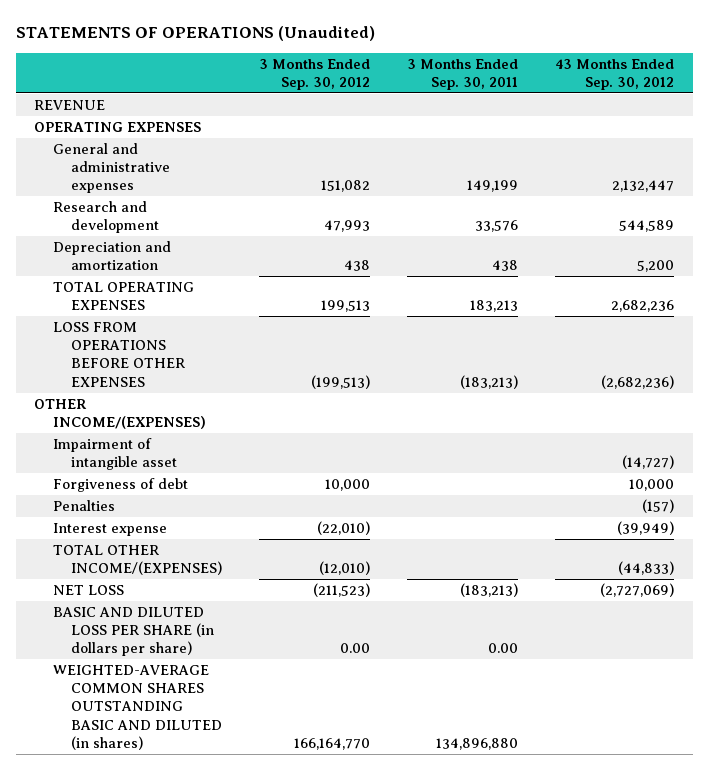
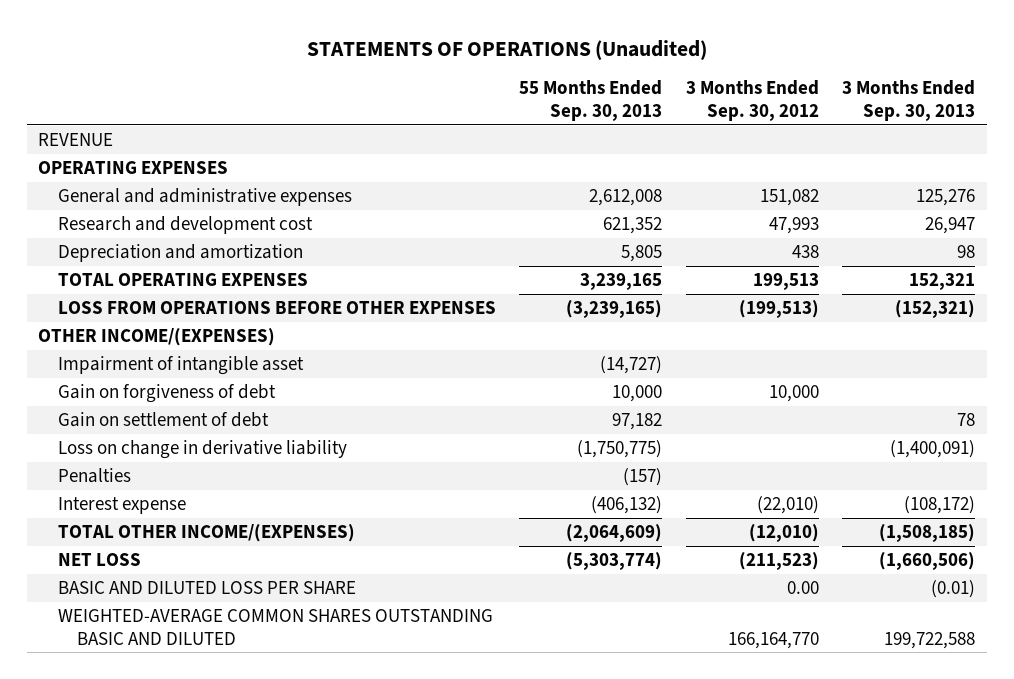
[407,58,519,90] 3 Months Ended Sep. 30, 2011 -> none
[555,58,675,90] 43 Months Ended Sep. 30, 2012 -> none
none -> [519,80,663,122] 55 Months Ended Sep. 30, 2013
none -> [842,80,976,122] 3 Months Ended Sep. 30, 2013
[52,200,160,234] Research and development -> [57,215,313,234] Research and development cost
[52,477,188,492] Forgiveness of debt -> [57,383,276,403] Gain on forgiveness of debt
none -> [57,411,269,427] Gain on settlement of debt
none -> [57,439,347,459] Loss on change in derivative liability
[52,606,215,657] BASIC AND DILUTED LOSS PER SHARE (in dollars per share) -> [57,580,356,594] BASIC AND DILUTED LOSS PER SHARE
[52,664,223,750] WEIGHTED-AVERAGE COMMON SHARES OUTSTANDING BASIC AND DILUTED (in shares) -> [57,608,493,645] WEIGHTED-AVERAGE COMMON SHARES OUTSTANDING BASIC AND DILUTED

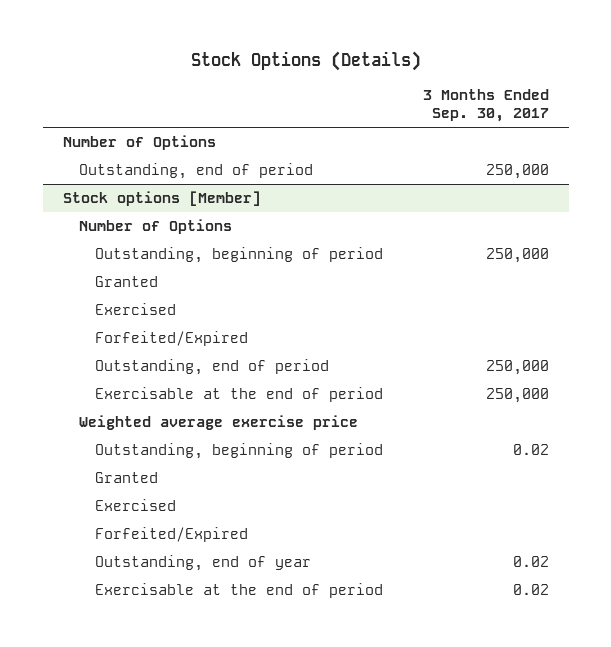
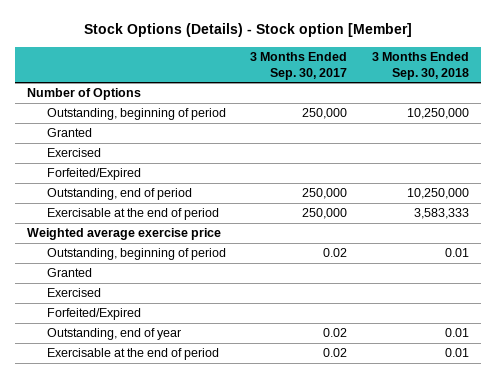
[190,50,421,71] Stock Options (Details) -> [83,23,412,38] Stock Options (Details) - Stock option [Member]
none -> [371,51,469,80] 3 Months Ended Sep. 30, 2018
[78,163,313,180] Outstanding, end of period -> none
[62,191,261,207] Stock options [Member] -> none
[78,219,232,235] Number of Options -> none

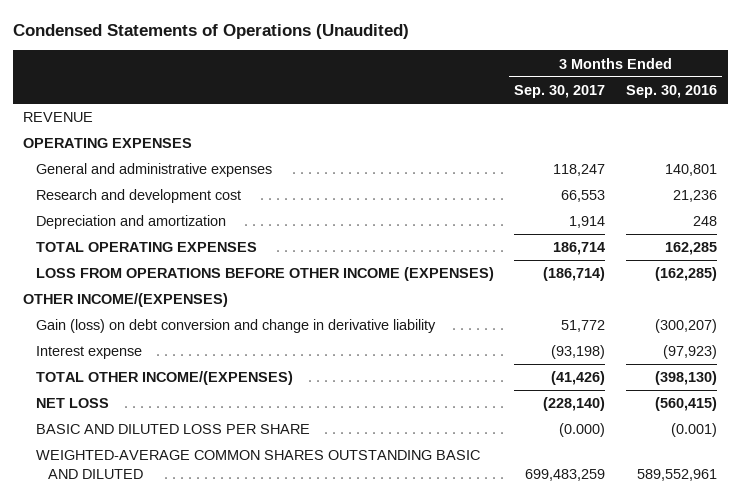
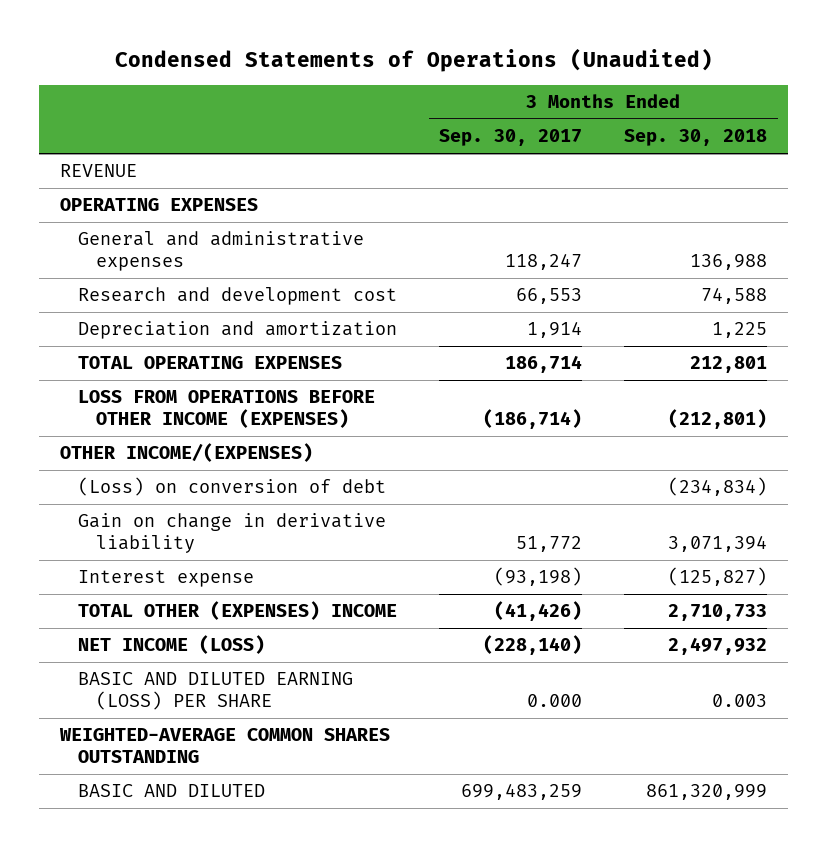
[626,84,718,98] Sep. 30, 2016 -> none
none -> [624,129,768,147] Sep. 30, 2018
none -> [78,477,387,497] (Loss) on conversion of debt
[35,319,436,334] Gain (loss) on debt conversion and change in derivative liability -> [78,513,387,553] Gain on change in derivative liability
[35,371,293,386] TOTAL OTHER INCOME/(EXPENSES) -> [78,601,398,621] TOTAL OTHER (EXPENSES) INCOME
[35,398,109,409] NET LOSS -> [78,635,266,655] NET INCOME (LOSS)
[35,424,310,435] BASIC AND DILUTED LOSS PER SHARE -> [78,672,354,710] BASIC AND DILUTED EARNING (LOSS) PER SHARE
[559,423,606,438] (0.000) -> [527,693,583,707] 0.000
none -> [59,728,391,763] WEIGHTED-AVERAGE COMMON SHARES OUTSTANDING
[35,450,480,479] WEIGHTED-AVERAGE COMMON SHARES OUTSTANDING BASIC AND DILUTED -> [78,784,266,798] BASIC AND DILUTED

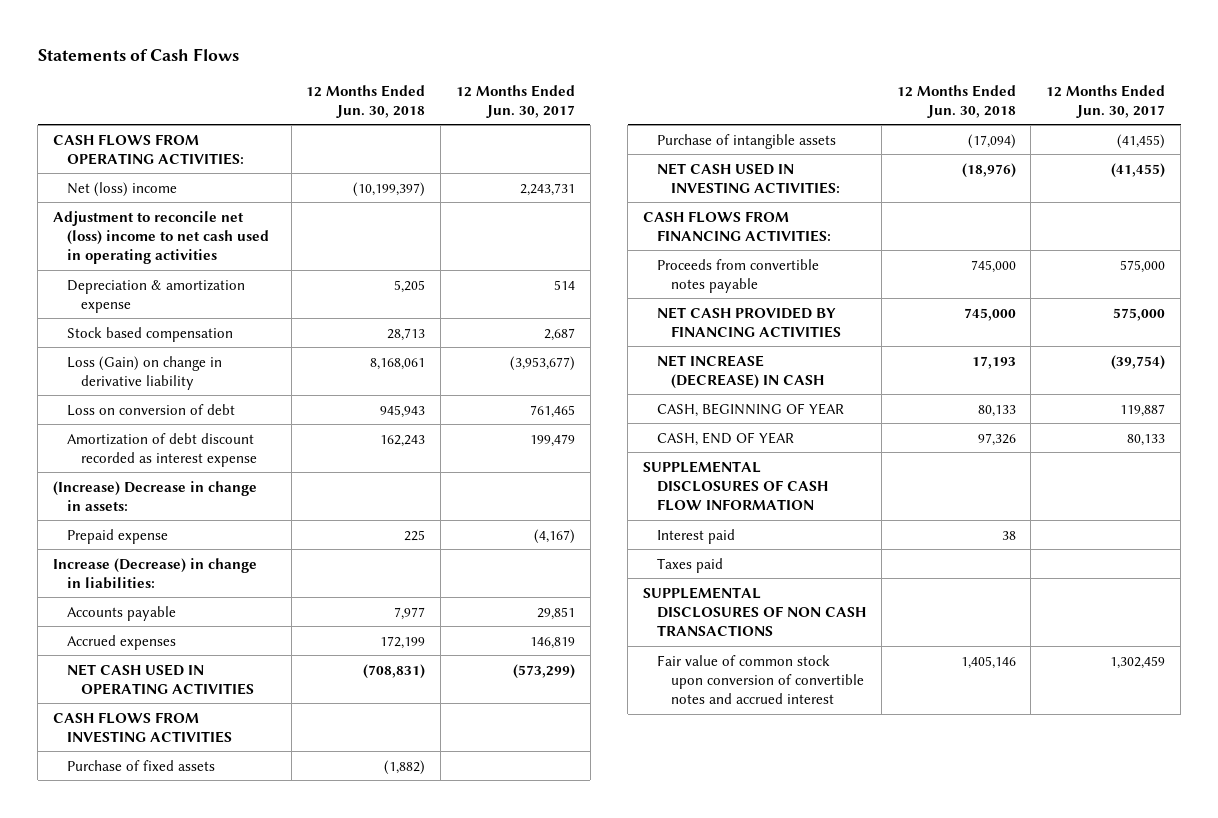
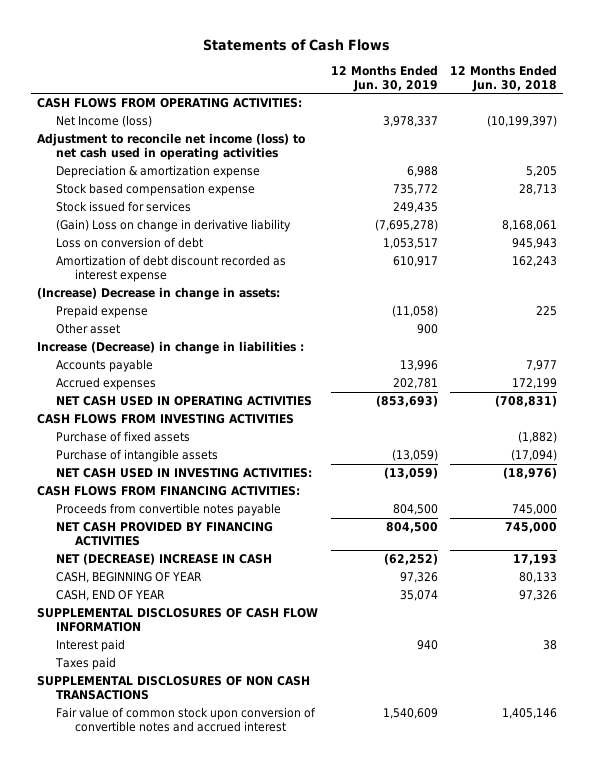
[456,84,576,118] 12 Months Ended Jun. 30, 2017 -> none
none -> [330,64,438,92] 12 Months Ended Jun. 30, 2019
[66,181,177,197] Net (loss) income -> [56,115,153,128] Net Income (loss)
[52,210,269,264] Adjustment to reconcile net (loss) income to net cash used in operating activities -> [37,133,306,161] Adjustment to reconcile net income (loss) to net cash used in operating activities
[66,326,233,342] Stock based compensation -> [56,183,256,197] Stock based compensation expense
none -> [56,201,192,213] Stock issued for services
[66,355,222,390] Loss (Gain) on change in derivative liability -> [56,219,292,233] (Gain) Loss on change in derivative liability
none -> [56,323,121,335] Other asset
[52,557,257,589] Increase (Decrease) in change in liabilities: -> [37,341,305,355] Increase (Decrease) in change in liabilities :
[657,354,824,389] NET INCREASE (DECREASE) IN CASH -> [56,553,273,566] NET (DECREASE) INCREASE IN CASH

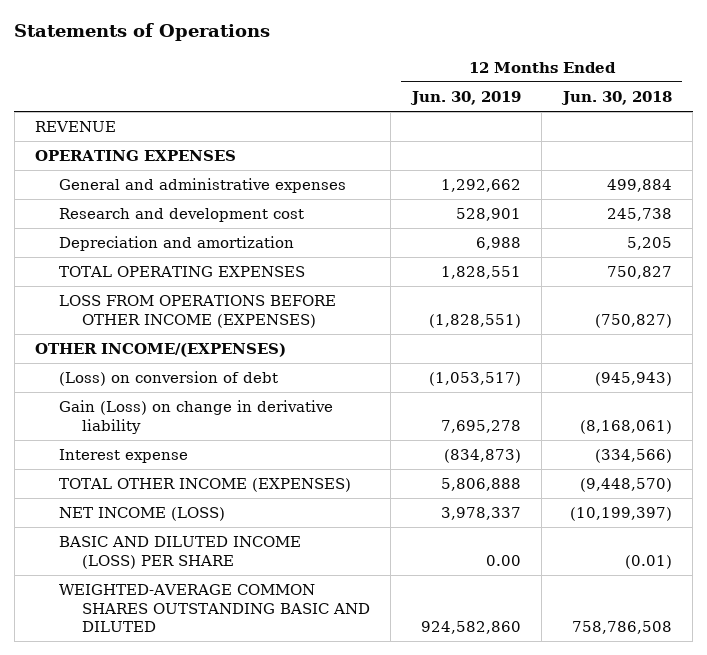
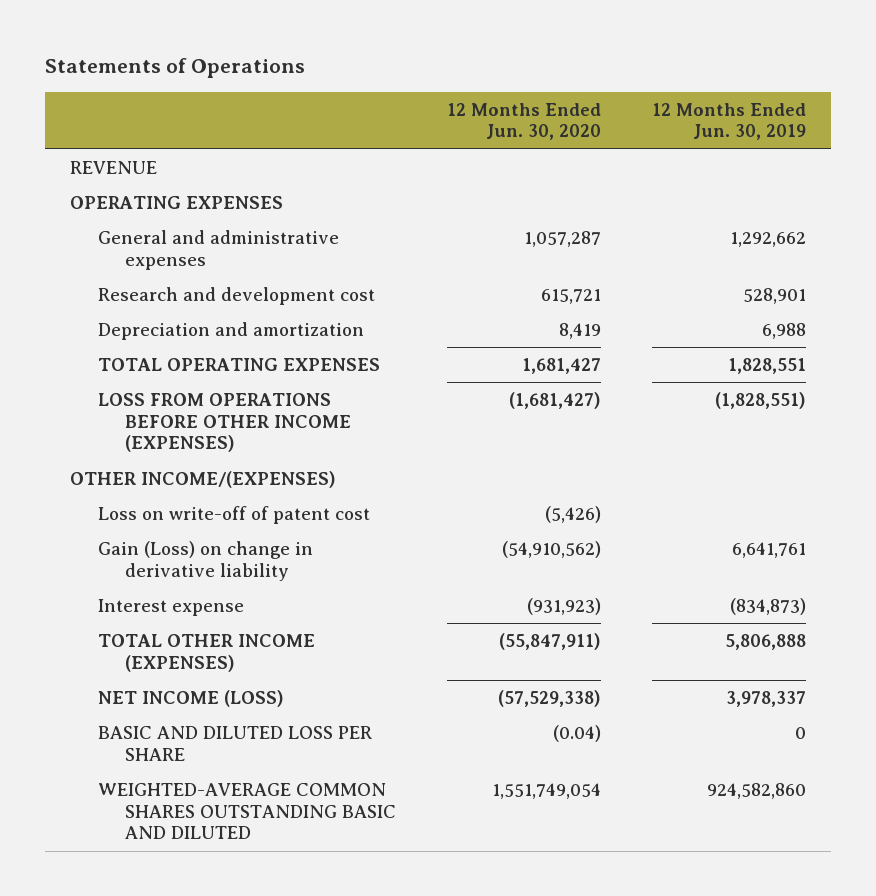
[560,90,672,105] Jun. 30, 2018 -> none
none -> [446,102,601,141] 12 Months Ended Jun. 30, 2020
[58,400,333,434] Gain (Loss) on change in derivative liability -> none
none -> [97,505,370,524] Loss on write-off of patent cost
[58,371,278,387] (Loss) on conversion of debt -> [97,540,313,581] Gain (Loss) on change in derivative liability
[428,372,521,387] (1,053,517) -> [731,541,806,558] 6,641,761
[58,536,301,569] BASIC AND DILUTED INCOME (LOSS) PER SHARE -> [97,725,372,761] BASIC AND DILUTED LOSS PER SHARE
[485,554,521,566] 0.00 -> [794,726,806,739] 0

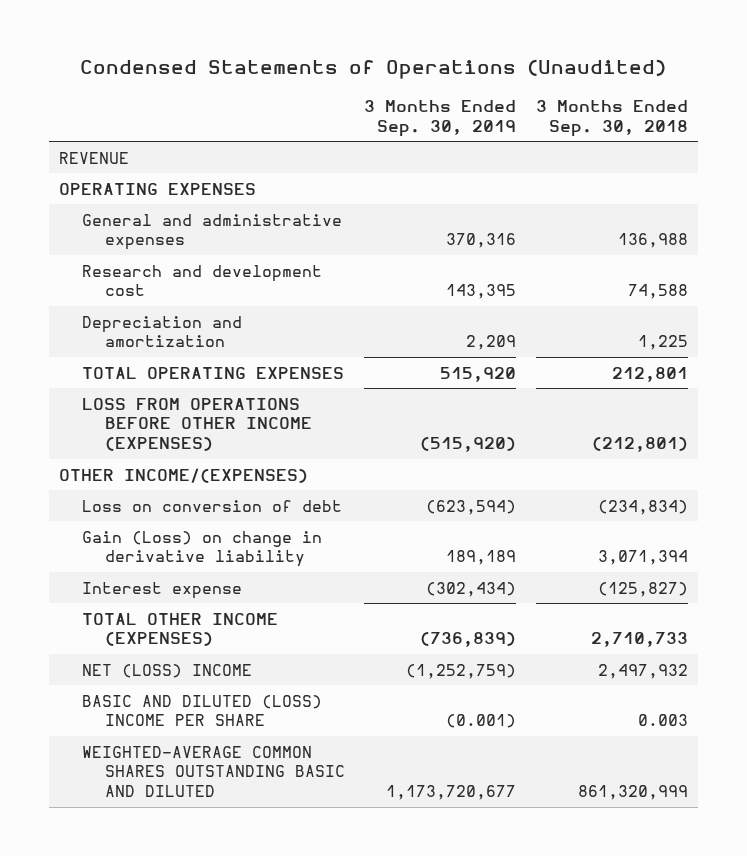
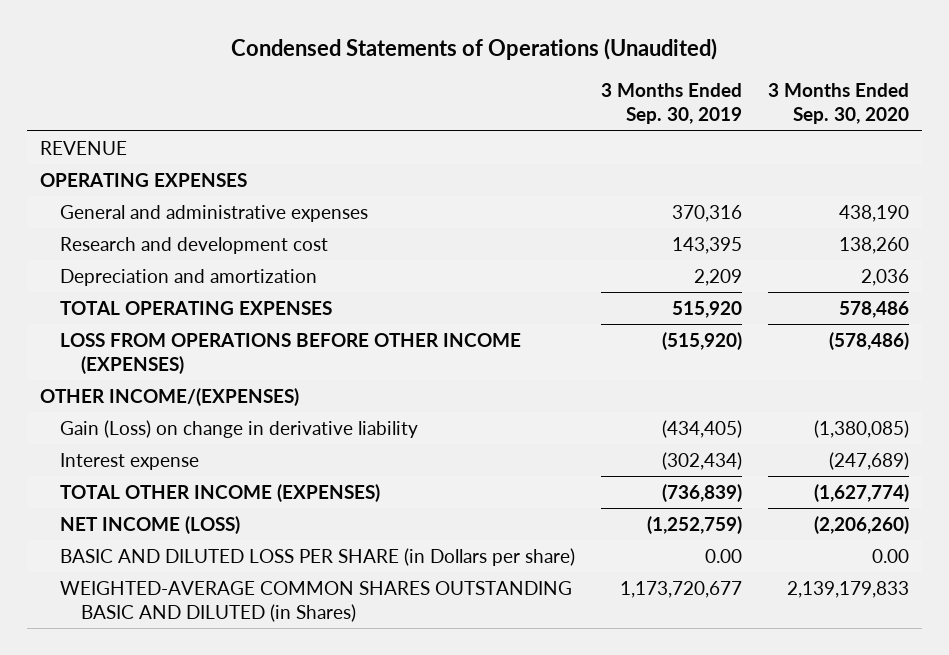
[535,99,688,137] 3 Months Ended Sep. 30, 2018 -> none
none -> [767,83,909,125] 3 Months Ended Sep. 30, 2020
[81,530,322,568] Gain (Loss) on change in derivative liability -> none
[81,499,342,512] Loss on conversion of debt -> [60,419,419,438] Gain (Loss) on change in derivative liability
[426,499,517,515] (623,594) -> [662,419,743,438] (434,405)
[81,663,252,678] NET (LOSS) INCOME -> [60,515,241,534] NET INCOME (LOSS)
[81,694,322,727] BASIC AND DILUTED (LOSS) INCOME PER SHARE -> [60,547,576,566] BASIC AND DILUTED LOSS PER SHARE (in Dollars per share)
[446,714,517,729] (0.001) -> [705,548,743,563] 0.00
[81,745,345,798] WEIGHTED-AVERAGE COMMON SHARES OUTSTANDING BASIC AND DILUTED -> [60,580,573,622] WEIGHTED-AVERAGE COMMON SHARES OUTSTANDING BASIC AND DILUTED (in Shares)

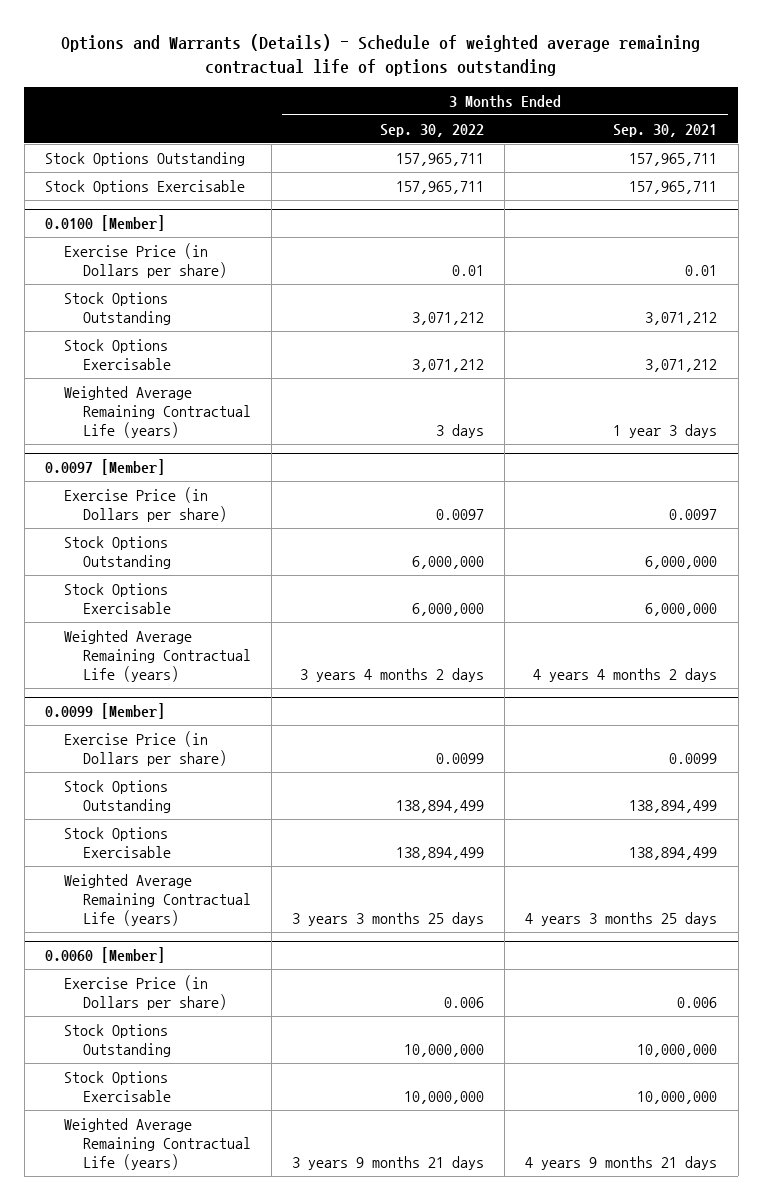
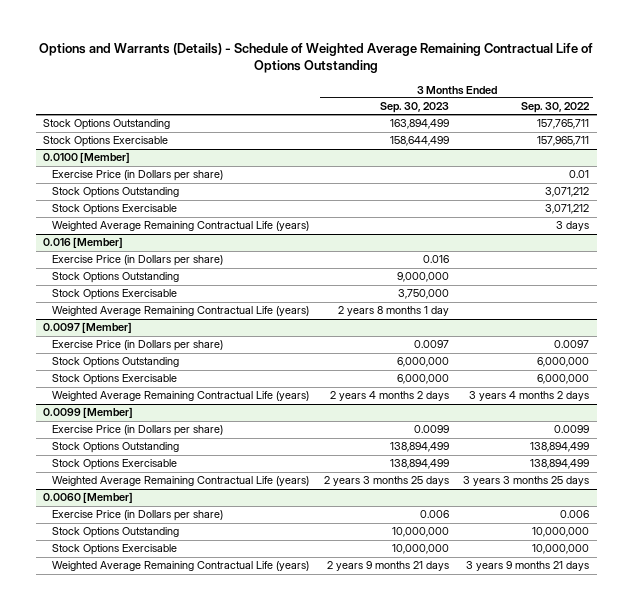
[61,34,701,76] Options and Warrants (Details) - Schedule of weighted average remaining contractual life of options outstanding -> [39,42,594,74] Options and Warrants (Details) - Schedule of Weighted Average Remaining Contractual Life of Options Outstanding
[613,123,718,137] Sep. 30, 2021 -> none
none -> [379,102,449,114] Sep. 30, 2023
[396,152,485,166] 157,965,711 -> [537,119,590,130] 157,765,711
none -> [42,237,123,249] 0.016 [Member]
none -> [51,255,223,267] Exercise Price (in Dollars per share)
none -> [51,272,179,284] Stock Options Outstanding
none -> [51,289,177,301] Stock Options Exercisable
none -> [51,306,309,317] Weighted Average Remaining Contractual Life (years)

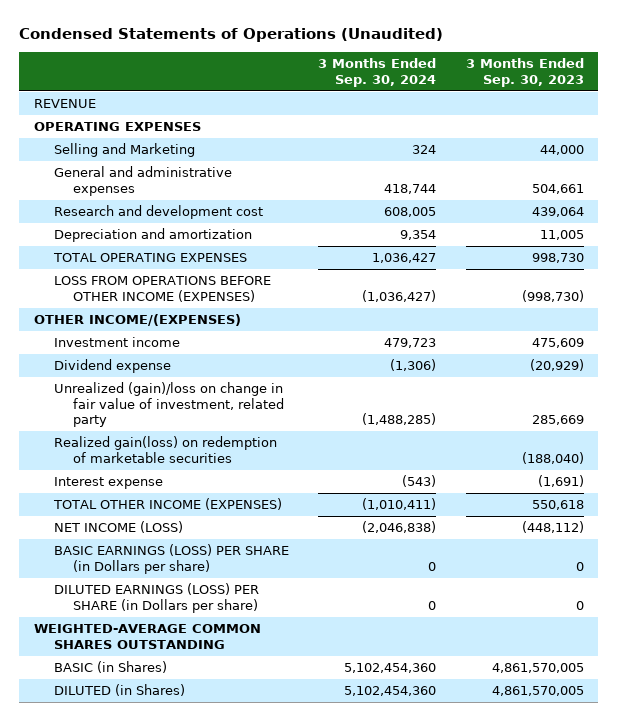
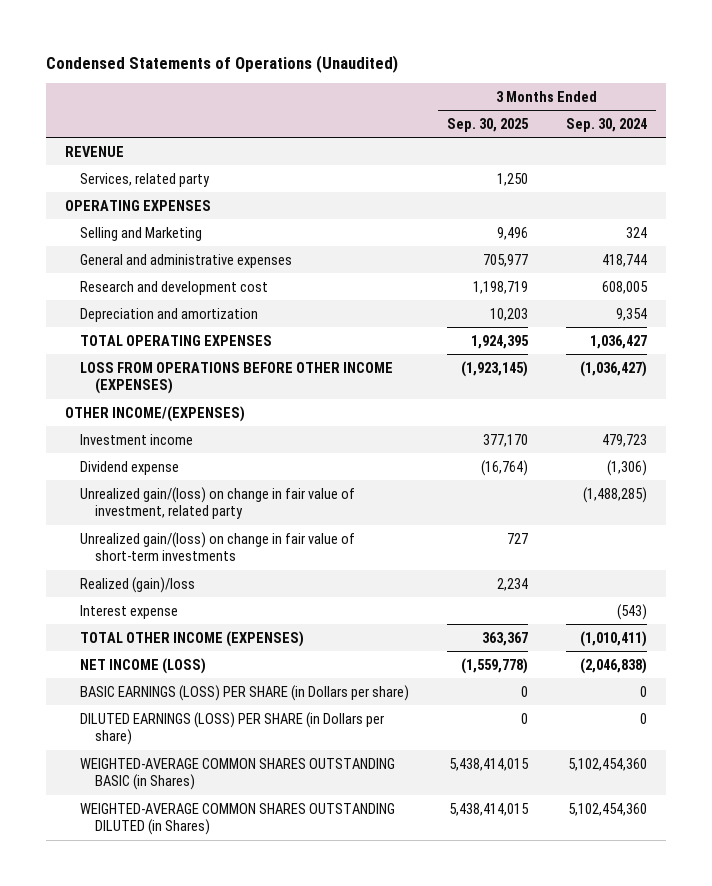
[465,58,584,87] 3 Months Ended Sep. 30, 2023 -> none
none -> [447,117,530,132] Sep. 30, 2025
none -> [80,172,211,187] Services, related party
[53,436,277,463] Realized gain(loss) on redemption of marketable securities -> none
[53,382,285,428] Unrealized (gain)/loss on change in fair value of investment, related party -> [80,486,356,520] Unrealized gain/(loss) on change in fair value of investment, related party
none -> [80,531,356,562] Unrealized gain/(loss) on change in fair value of short-term investments
none -> [80,576,196,593] Realized (gain)/loss
[34,624,262,649] WEIGHTED-AVERAGE COMMON SHARES OUTSTANDING -> none
[53,661,167,674] BASIC (in Shares) -> [80,757,396,791] WEIGHTED-AVERAGE COMMON SHARES OUTSTANDING BASIC (in Shares)
[53,684,185,697] DILUTED (in Shares) -> [80,802,396,836] WEIGHTED-AVERAGE COMMON SHARES OUTSTANDING DILUTED (in Shares)

